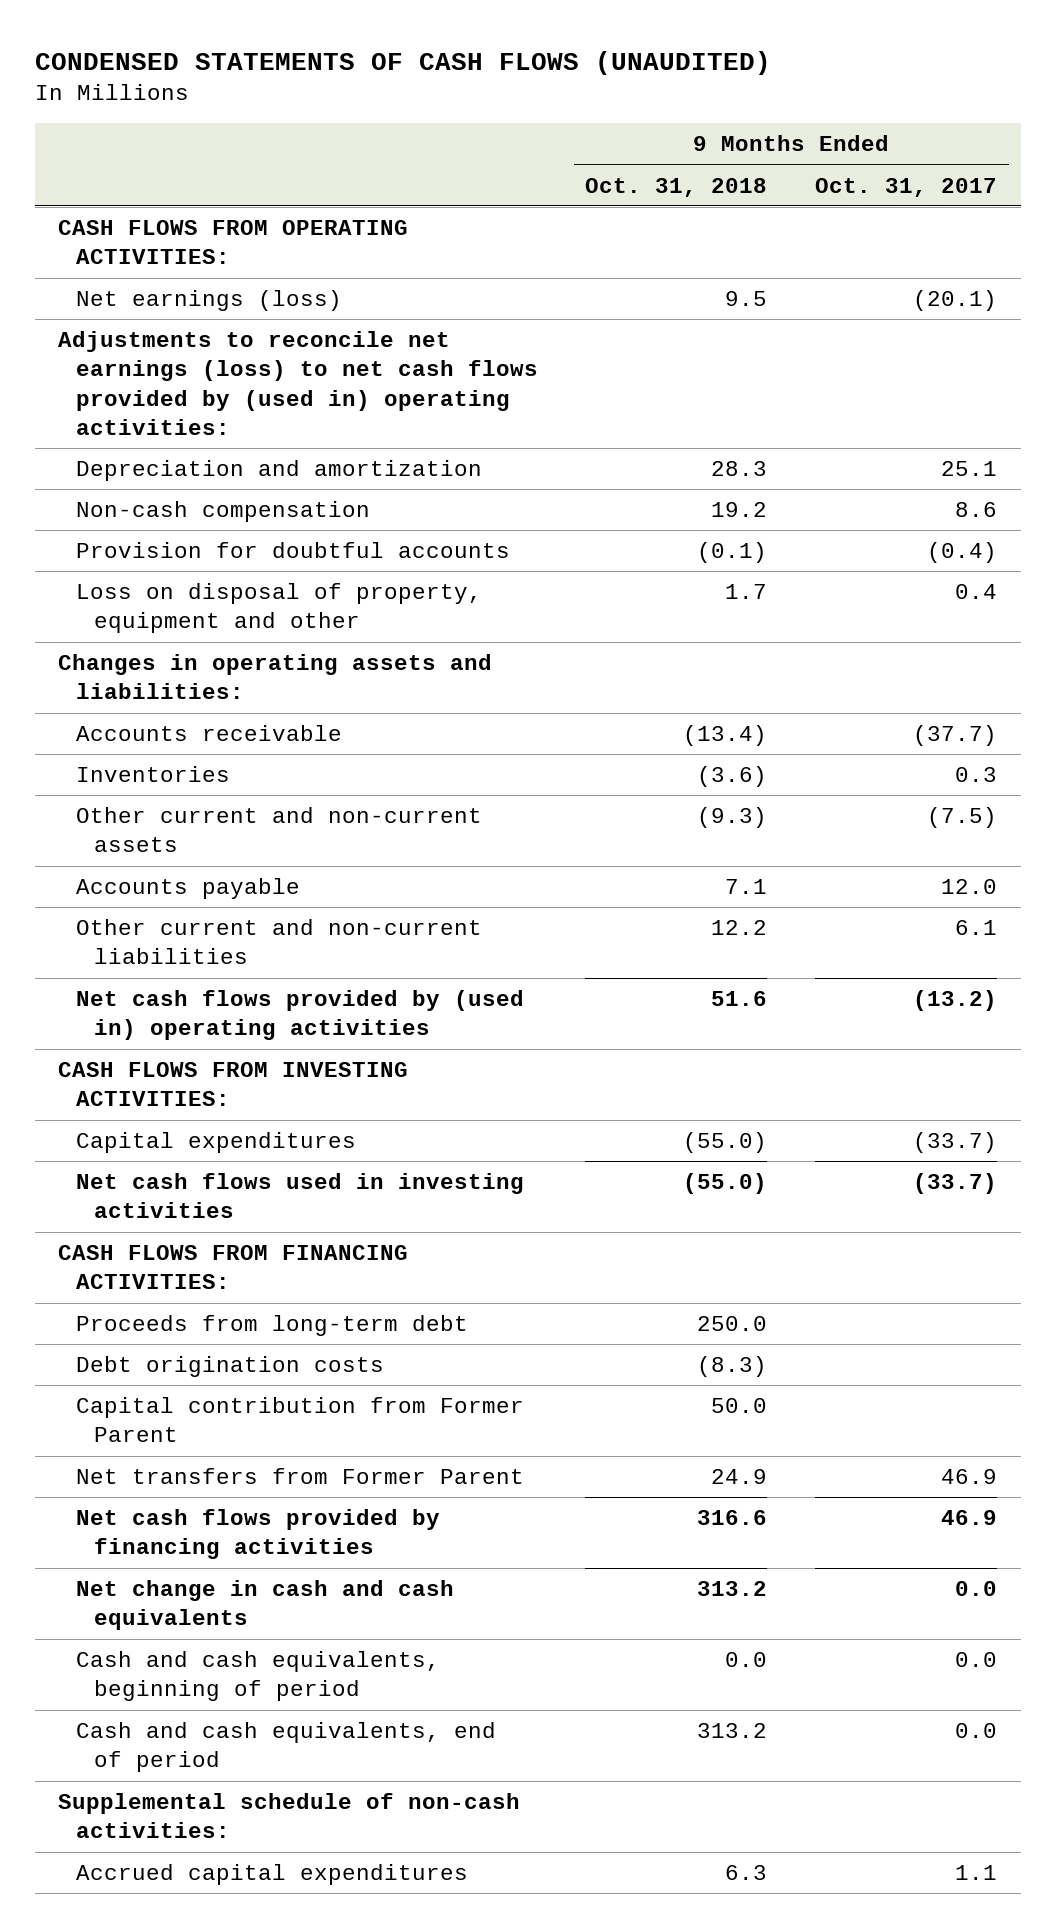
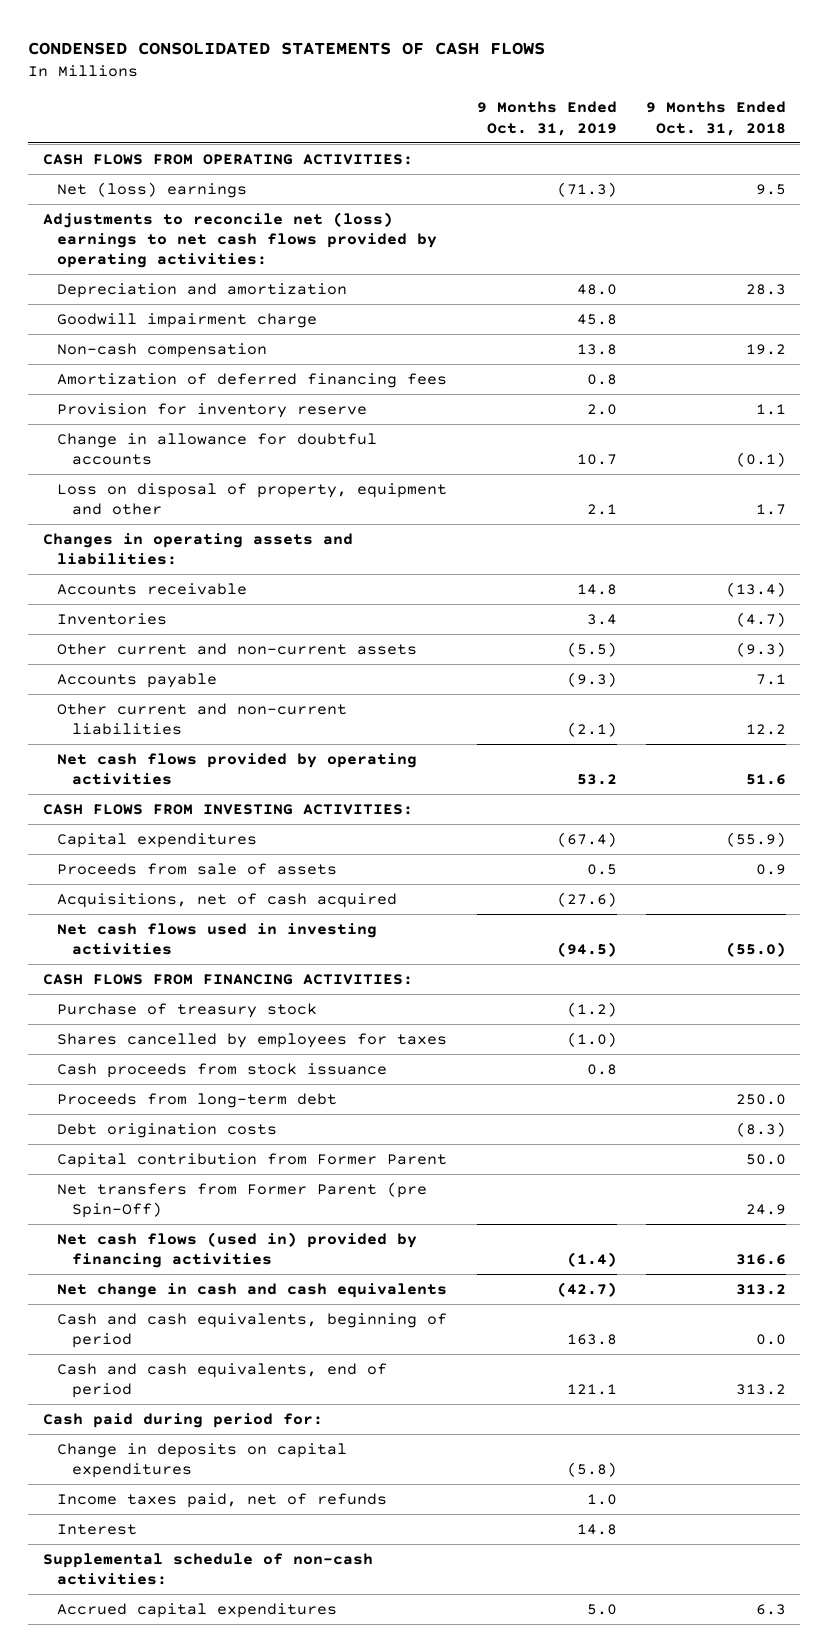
[34,50,771,75] CONDENSED STATEMENTS OF CASH FLOWS (UNAUDITED) -> [28,41,546,55] CONDENSED CONSOLIDATED STATEMENTS OF CASH FLOWS
[814,177,997,197] Oct. 31, 2017 -> none
none -> [476,101,617,136] 9 Months Ended Oct. 31, 2019
[76,290,343,312] Net earnings (loss) -> [57,181,248,198] Net (loss) earnings
[58,331,539,435] Adjustments to reconcile net earnings (loss) to net cash flows provided by (used in) operating activities: -> [42,211,438,269] Adjustments to reconcile net (loss) earnings to net cash flows provided by operating activities:
none -> [57,312,318,328] Goodwill impairment charge
[76,542,511,559] Provision for doubtful accounts -> none
none -> [57,372,448,388] Amortization of deferred financing fees
none -> [57,402,368,418] Provision for inventory reserve
none -> [57,432,378,466] Change in allowance for doubtful accounts
[697,766,768,788] (3.6) -> [735,611,786,627] (4.7)
[76,990,525,1041] Net cash flows provided by (used in) operating activities -> [57,752,418,786] Net cash flows provided by operating activities
[683,1132,768,1154] (55.0) -> [725,831,786,847] (55.9)
none -> [57,862,338,875] Proceeds from sale of assets
none -> [57,892,398,908] Acquisitions, net of cash acquired
none -> [57,1002,318,1018] Purchase of treasury stock
none -> [57,1032,448,1048] Shares cancelled by employees for taxes
none -> [57,1062,388,1078] Cash proceeds from stock issuance
[76,1468,525,1485] Net transfers from Former Parent -> [57,1181,428,1219] Net transfers from Former Parent (pre Spin-Off)
[76,1509,441,1560] Net cash flows provided by financing activities -> [57,1231,418,1269] Net cash flows (used in) provided by financing activities
none -> [42,1412,323,1428] Cash paid during period for:
none -> [57,1442,348,1479] Change in deposits on capital expenditures
none -> [57,1492,388,1508] Income taxes paid, net of refunds
none -> [57,1523,138,1535] Interest

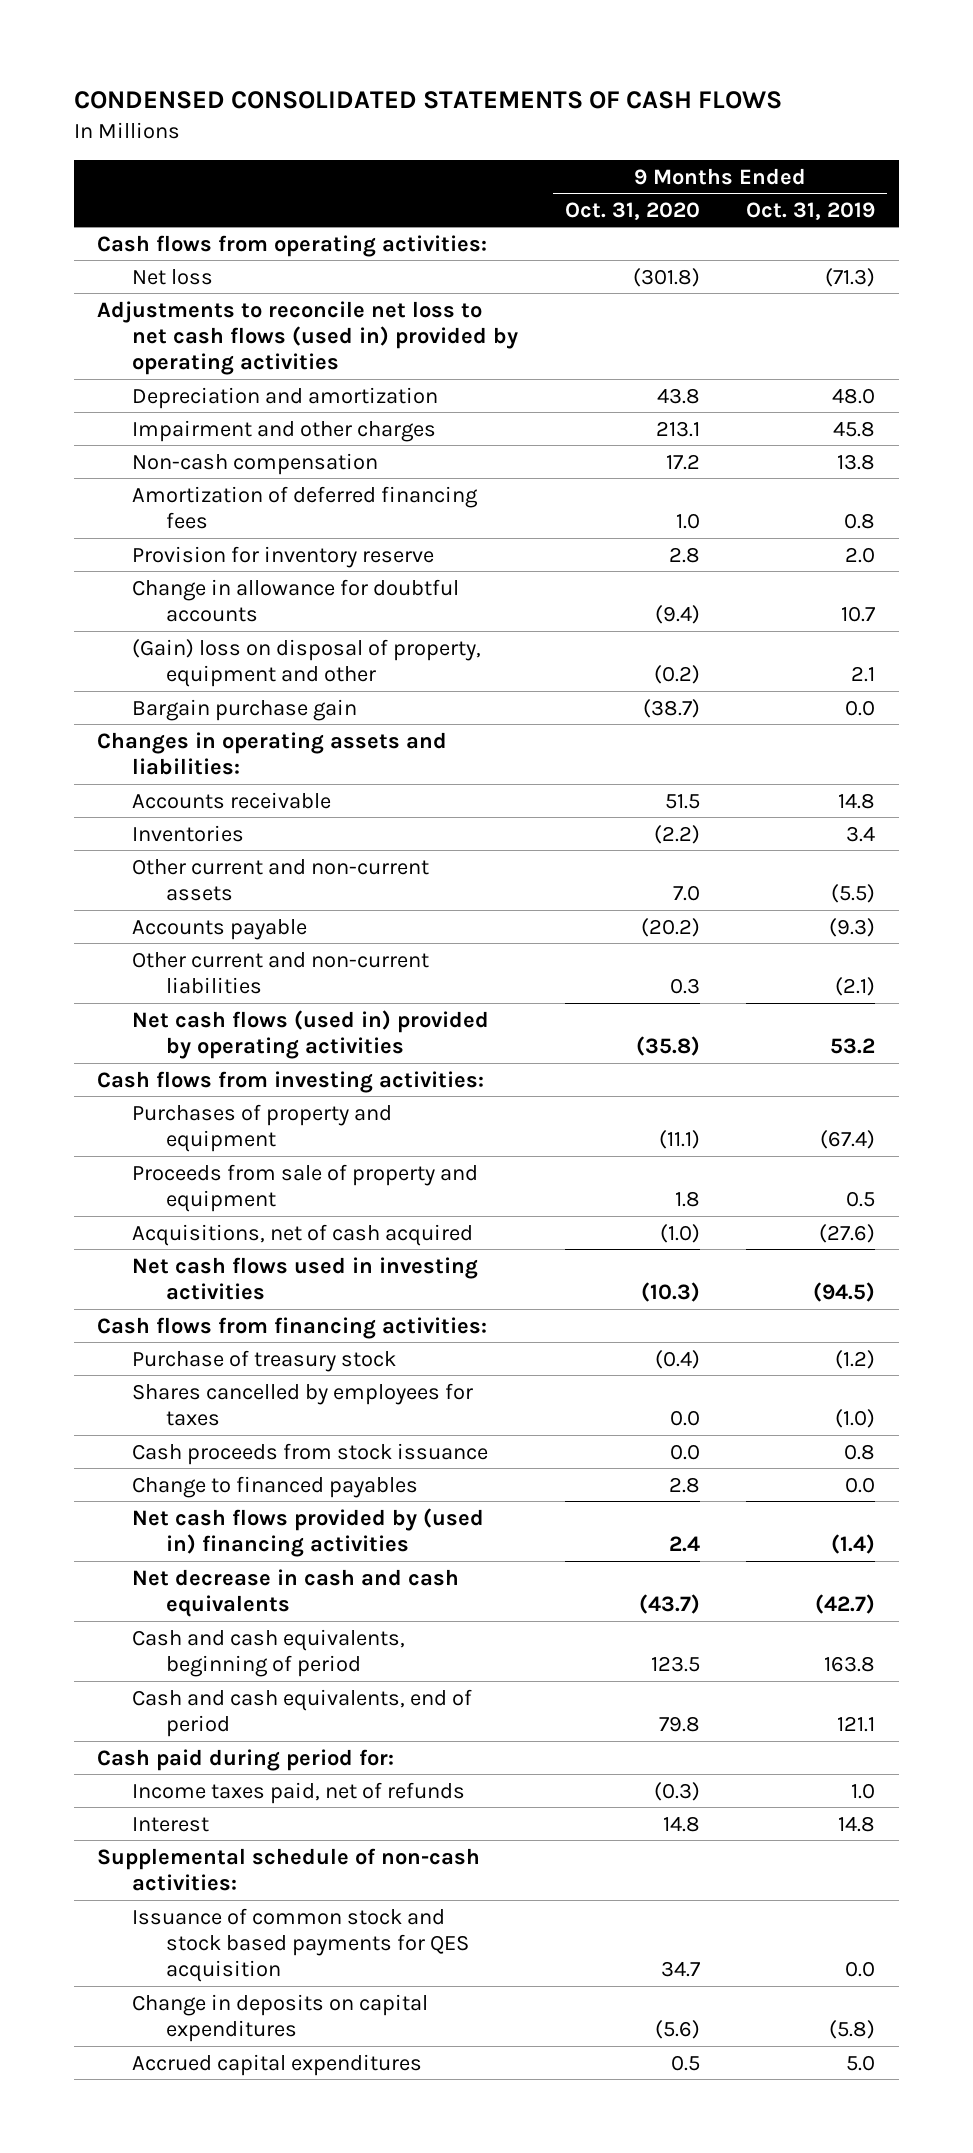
[645,101,786,136] 9 Months Ended Oct. 31, 2018 -> none
none -> [564,201,700,220] Oct. 31, 2020
[42,153,413,165] CASH FLOWS FROM OPERATING ACTIVITIES: -> [97,234,488,257] Cash flows from operating activities:
[57,181,248,198] Net (loss) earnings -> [131,268,213,285] Net loss
[42,211,438,269] Adjustments to reconcile net (loss) earnings to net cash flows provided by operating activities: -> [97,300,518,376] Adjustments to reconcile net loss to net cash flows (used in) provided by operating activities
[57,312,318,328] Goodwill impairment charge -> [131,419,436,442] Impairment and other charges
[57,482,448,516] Loss on disposal of property, equipment and other -> [131,638,481,687] (Gain) loss on disposal of property, equipment and other
none -> [131,698,357,721] Bargain purchase gain
[57,752,418,786] Net cash flows provided by operating activities -> [131,1009,489,1059] Net cash flows (used in) provided by operating activities
[42,803,413,815] CASH FLOWS FROM INVESTING ACTIVITIES: -> [97,1070,485,1093] Cash flows from investing activities:
[57,832,258,848] Capital expenditures -> [131,1103,392,1152] Purchases of property and equipment
[57,862,338,875] Proceeds from sale of assets -> [131,1163,478,1212] Proceeds from sale of property and equipment
[42,973,413,985] CASH FLOWS FROM FINANCING ACTIVITIES: -> [97,1316,488,1339] Cash flows from financing activities:
[57,1092,338,1108] Proceeds from long-term debt -> none
[57,1122,278,1138] Debt origination costs -> none
[57,1152,448,1168] Capital contribution from Former Parent -> none
[57,1181,428,1219] Net transfers from Former Parent (pre Spin-Off) -> none
none -> [131,1475,418,1498] Change to financed payables
[57,1231,418,1269] Net cash flows (used in) provided by financing activities -> [131,1507,484,1557] Net cash flows provided by (used in) financing activities
[57,1282,448,1298] Net change in cash and cash equivalents -> [131,1568,459,1617] Net decrease in cash and cash equivalents
none -> [131,1907,470,1983] Issuance of common stock and stock based payments for QES acquisition
[57,1442,348,1479] Change in deposits on capital expenditures -> [131,1993,428,2042] Change in deposits on capital expenditures

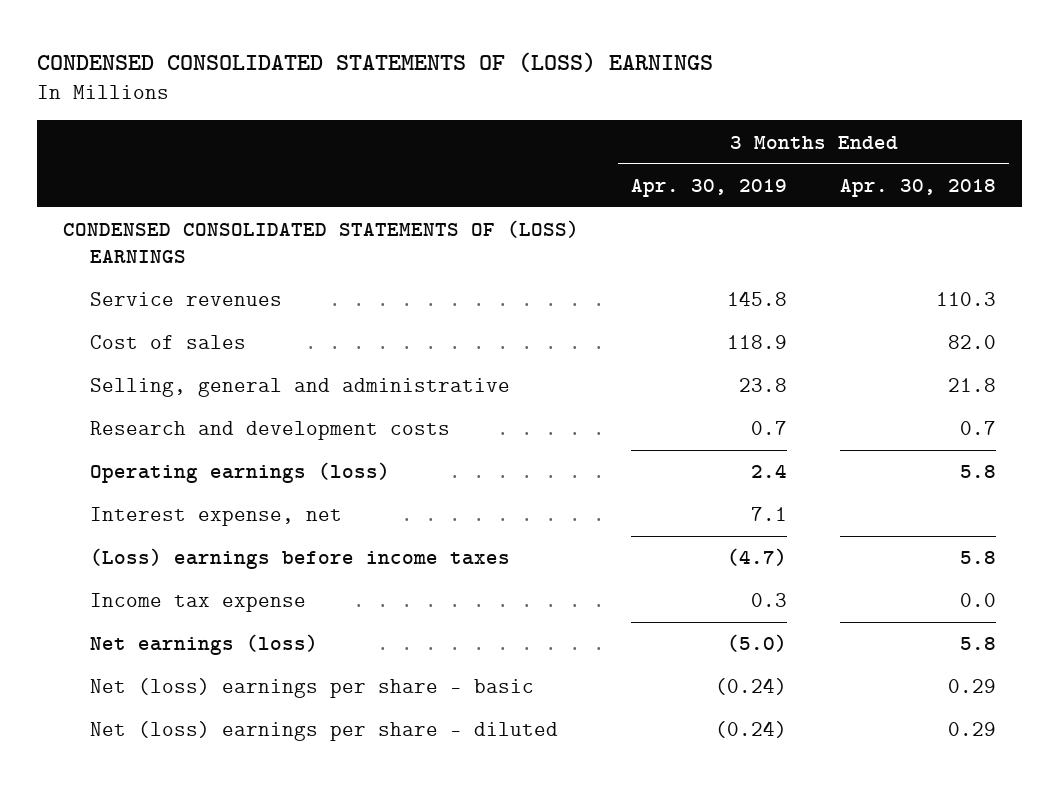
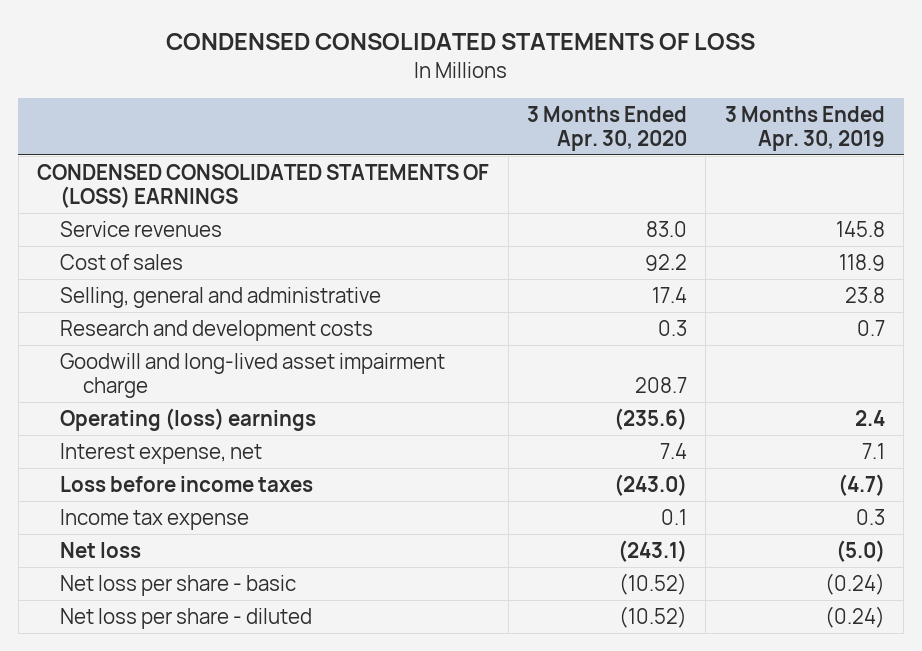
[36,52,713,74] CONDENSED CONSOLIDATED STATEMENTS OF (LOSS) EARNINGS -> [166,33,756,51] CONDENSED CONSOLIDATED STATEMENTS OF LOSS
[839,178,996,197] Apr. 30, 2018 -> none
none -> [527,105,688,151] 3 Months Ended Apr. 30, 2020
none -> [60,352,446,398] Goodwill and long-lived asset impairment charge
[90,462,391,484] Operating earnings (loss) -> [60,407,317,431] Operating (loss) earnings
[90,548,511,570] (Loss) earnings before income taxes -> [60,475,314,492] Loss before income taxes
[90,634,319,656] Net earnings (loss) -> [60,541,142,558] Net loss
[90,678,535,699] Net (loss) earnings per share - basic -> [60,574,297,596] Net loss per share - basic
[90,721,559,742] Net (loss) earnings per share - diluted -> [60,607,313,629] Net loss per share - diluted

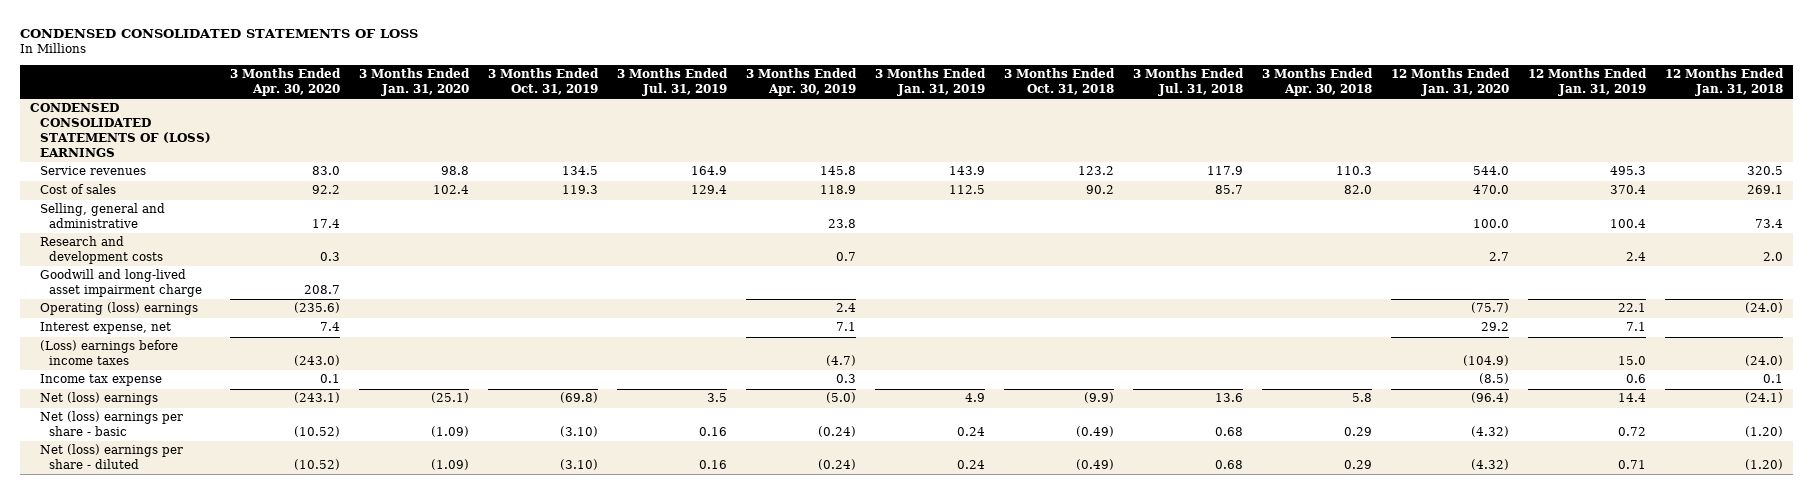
none -> [358,68,470,96] 3 Months Ended Jan. 31, 2020
none -> [487,68,599,95] 3 Months Ended Oct. 31, 2019
none -> [616,68,728,96] 3 Months Ended Jul. 31, 2019
none -> [874,68,986,96] 3 Months Ended Jan. 31, 2019
none -> [1003,68,1115,95] 3 Months Ended Oct. 31, 2018
none -> [1132,68,1244,96] 3 Months Ended Jul. 31, 2018
none -> [1261,68,1373,96] 3 Months Ended Apr. 30, 2018
none -> [1390,68,1510,96] 12 Months Ended Jan. 31, 2020
none -> [1528,68,1648,96] 12 Months Ended Jan. 31, 2019
none -> [1665,68,1785,96] 12 Months Ended Jan. 31, 2018
[60,475,314,492] Loss before income taxes -> [39,340,178,366] (Loss) earnings before income taxes
[60,541,142,558] Net loss -> [39,392,158,406] Net (loss) earnings
[60,574,297,596] Net loss per share - basic -> [39,411,183,437] Net (loss) earnings per share - basic
[60,607,313,629] Net loss per share - diluted -> [39,444,183,470] Net (loss) earnings per share - diluted

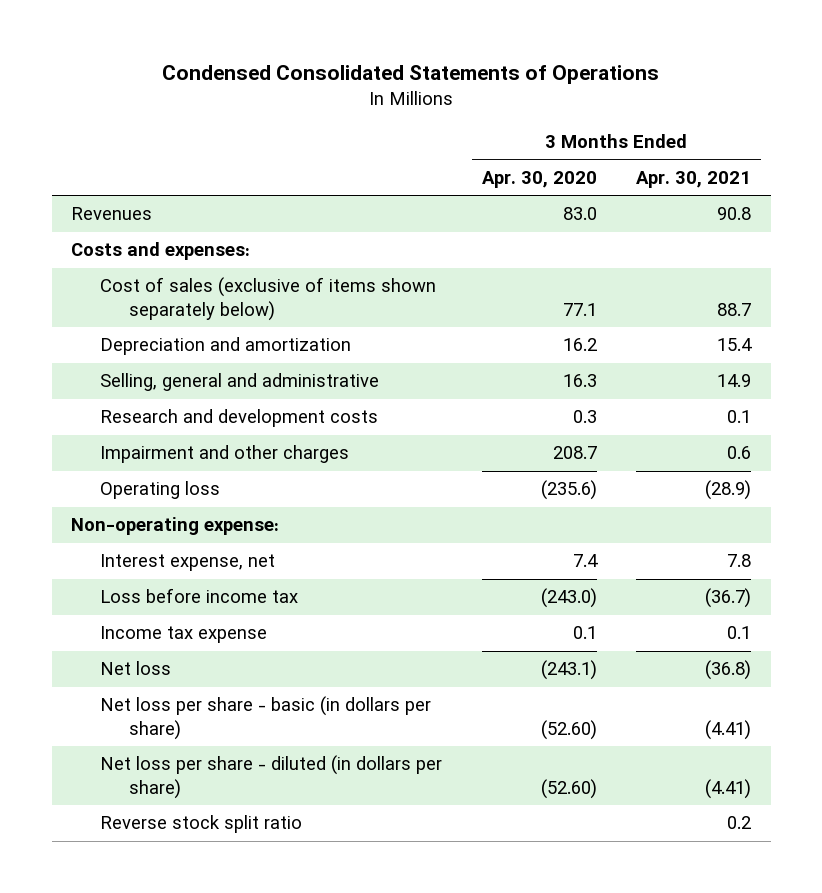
[20,28,419,38] CONDENSED CONSOLIDATED STATEMENTS OF LOSS -> [162,65,660,85] Condensed Consolidated Statements of Operations
[358,68,470,96] 3 Months Ended Jan. 31, 2020 -> none
[487,68,599,95] 3 Months Ended Oct. 31, 2019 -> none
[616,68,728,96] 3 Months Ended Jul. 31, 2019 -> none
[745,68,857,96] 3 Months Ended Apr. 30, 2019 -> none
[874,68,986,96] 3 Months Ended Jan. 31, 2019 -> none
[1003,68,1115,95] 3 Months Ended Oct. 31, 2018 -> none
[1132,68,1244,96] 3 Months Ended Jul. 31, 2018 -> none
[1261,68,1373,96] 3 Months Ended Apr. 30, 2018 -> none
[1390,68,1510,96] 12 Months Ended Jan. 31, 2020 -> none
[1528,68,1648,96] 12 Months Ended Jan. 31, 2019 -> none
[1665,68,1785,96] 12 Months Ended Jan. 31, 2018 -> none
none -> [635,170,751,188] Apr. 30, 2021
[29,103,211,157] CONDENSED CONSOLIDATED STATEMENTS OF (LOSS) EARNINGS -> none
[39,166,146,176] Service revenues -> [71,207,153,221] Revenues
none -> [71,242,251,261] Costs and expenses:
[39,184,116,195] Cost of sales -> [100,277,437,322] Cost of sales (exclusive of items shown separately below)
[311,185,340,195] 92.2 -> [562,303,597,317] 77.1
none -> [100,337,352,356] Depreciation and amortization
[311,219,340,229] 17.4 -> [562,374,597,388] 16.3
[39,269,203,298] Goodwill and long-lived asset impairment charge -> [100,445,350,464] Impairment and other charges
[39,302,198,316] Operating (loss) earnings -> [100,481,221,500] Operating loss
none -> [71,517,280,536] Non-operating expense:
[39,340,178,366] (Loss) earnings before income taxes -> [100,588,299,604] Loss before income tax
[39,392,158,406] Net (loss) earnings -> [100,661,172,676] Net loss
[39,411,183,437] Net (loss) earnings per share - basic -> [100,696,432,741] Net loss per share - basic (in dollars per share)
[293,426,340,438] (10.52) -> [540,720,597,741] (52.60)
[39,444,183,470] Net (loss) earnings per share - diluted -> [100,755,443,800] Net loss per share - diluted (in dollars per share)
[293,459,340,471] (10.52) -> [540,779,597,800] (52.60)
none -> [100,815,303,834] Reverse stock split ratio

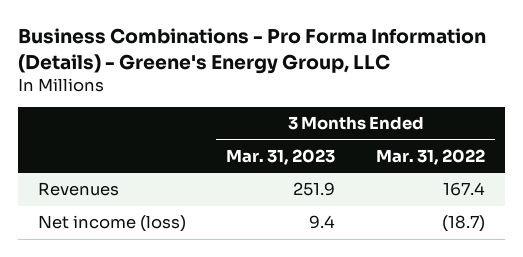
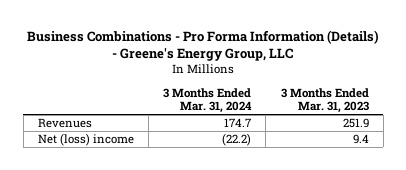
[375,149,485,166] Mar. 31, 2022 -> none
none -> [163,88,253,114] 3 Months Ended Mar. 31, 2024
[37,215,186,233] Net income (loss) -> [37,133,134,147] Net (loss) income

